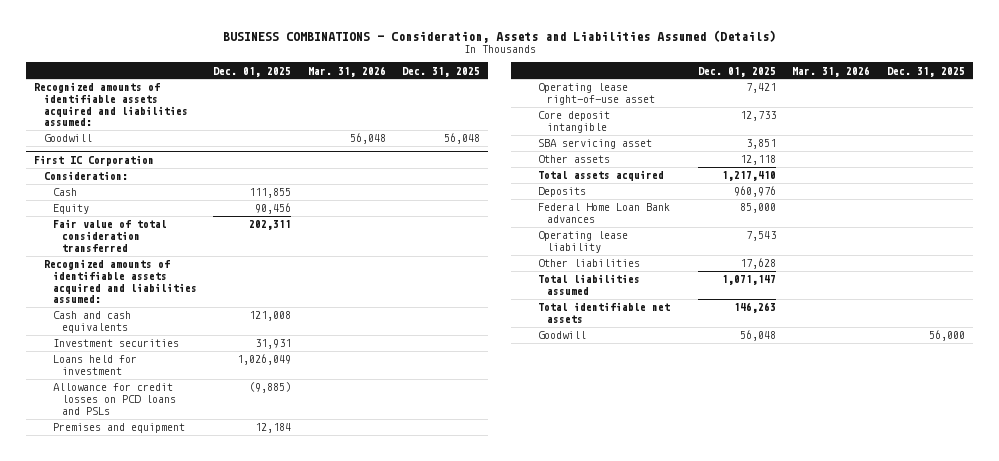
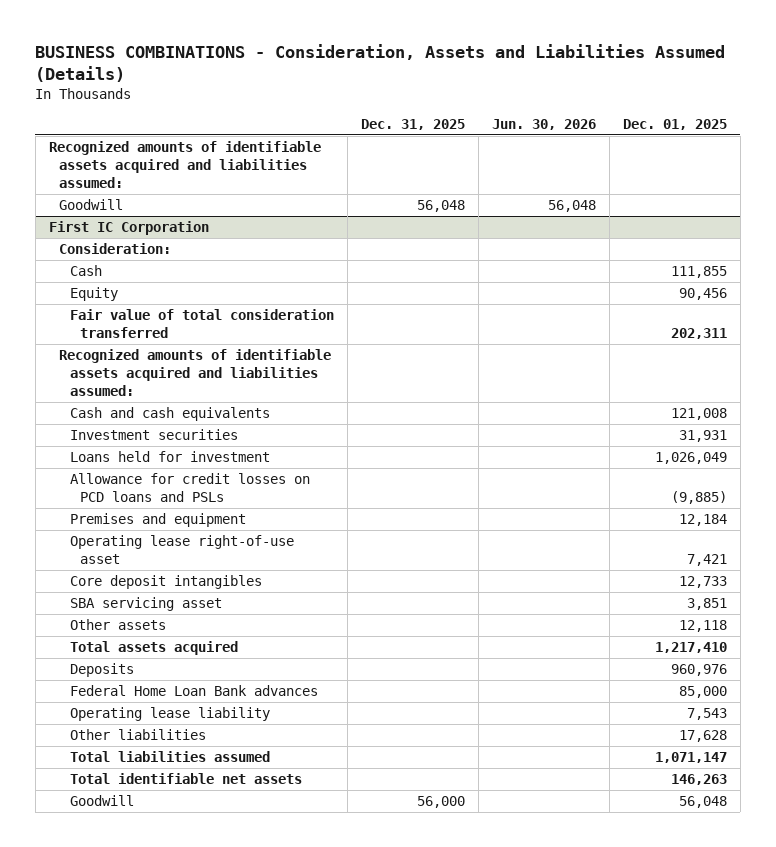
[307,65,386,77] Mar. 31, 2026 -> none
none -> [491,119,596,131] Jun. 30, 2026
[537,111,610,134] Core deposit intangible -> [69,575,262,590] Core deposit intangibles

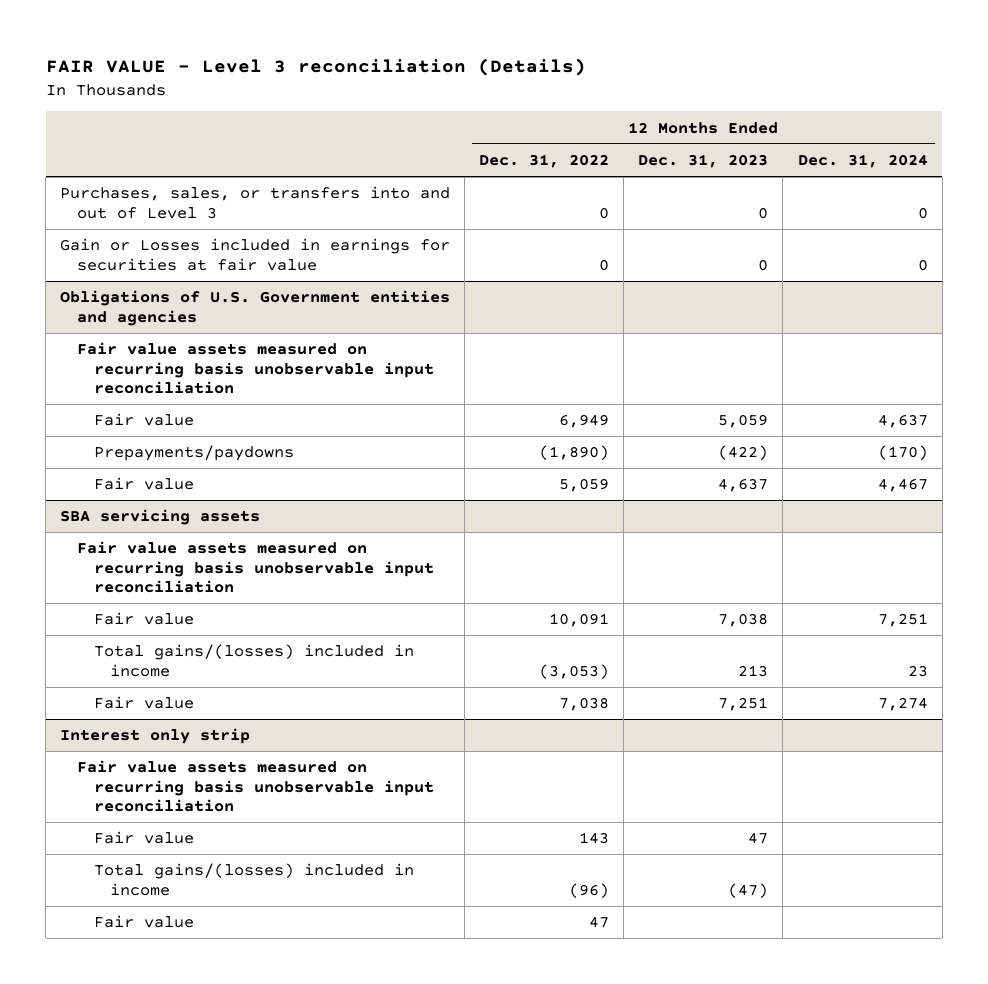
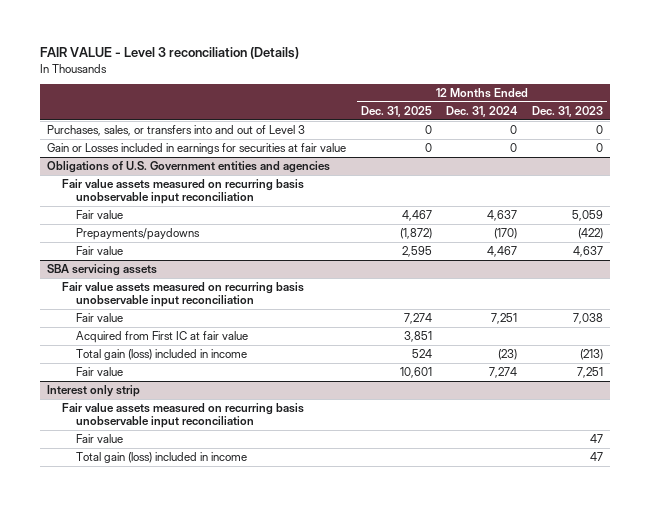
[479,154,610,169] Dec. 31, 2022 -> none
none -> [360,105,432,117] Dec. 31, 2025
none -> [76,331,249,344] Acquired from First IC at fair value
[93,644,414,677] Total gains/(losses) included in income -> [76,349,248,361] Total gain (loss) included in income
[738,664,769,677] 213 -> [580,349,604,361] (213)
[907,664,928,677] 23 -> [498,349,518,361] (23)
[93,915,194,929] Fair value -> none
[93,863,414,896] Total gains/(losses) included in income -> [76,452,248,464] Total gain (loss) included in income
[728,882,769,898] (47) -> [590,452,604,462] 47

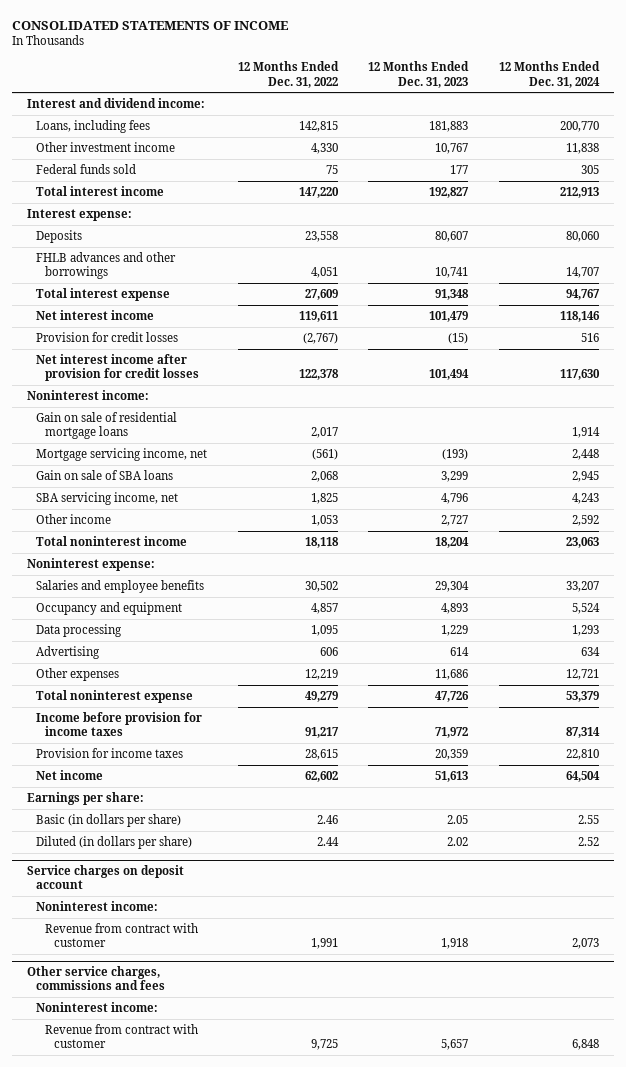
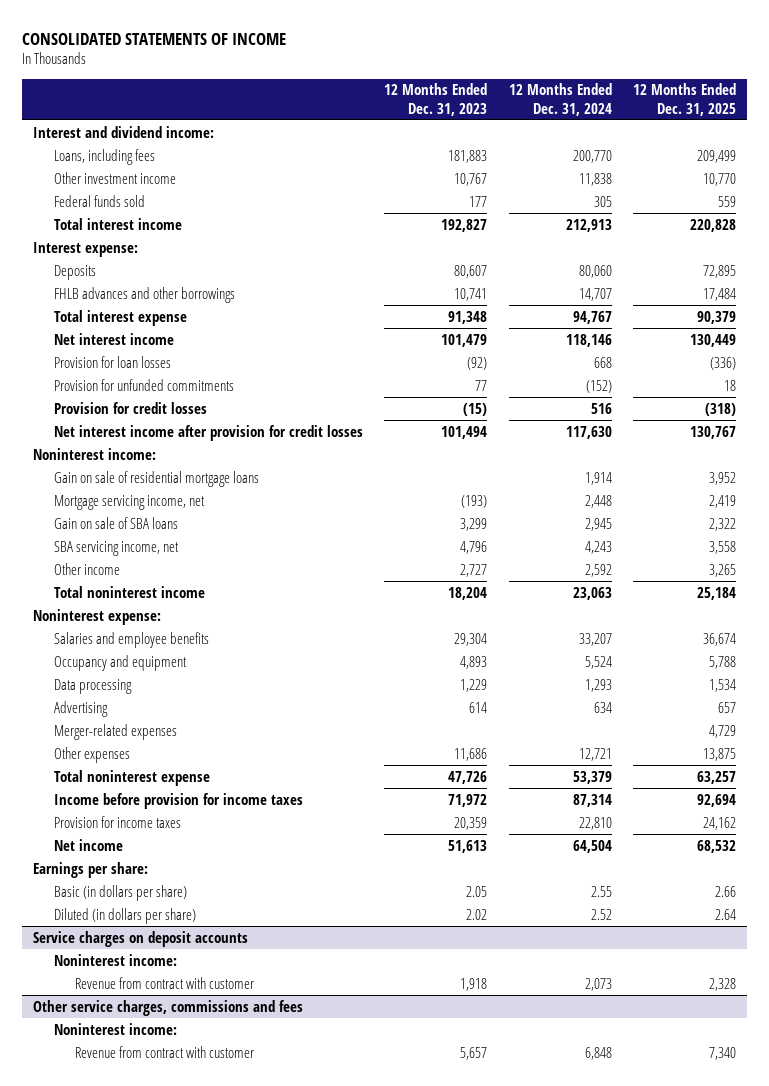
[237,61,339,88] 12 Months Ended Dec. 31, 2022 -> none
none -> [633,83,737,116] 12 Months Ended Dec. 31, 2025
none -> [54,355,172,368] Provision for loan losses
none -> [54,378,235,391] Provision for unfunded commitments
none -> [54,723,178,740] Merger-related expenses
[27,864,185,890] Service charges on deposit account -> [33,930,249,947] Service charges on deposit accounts

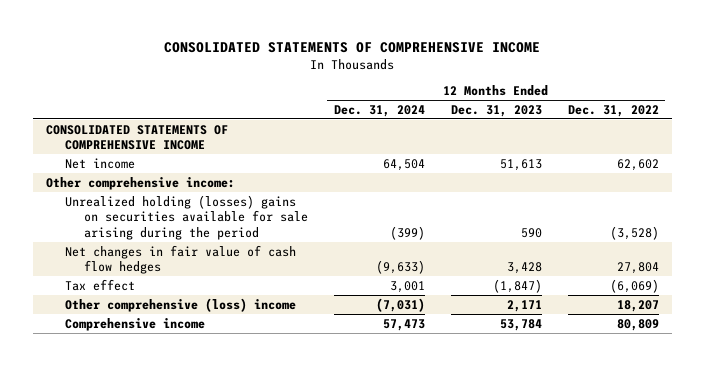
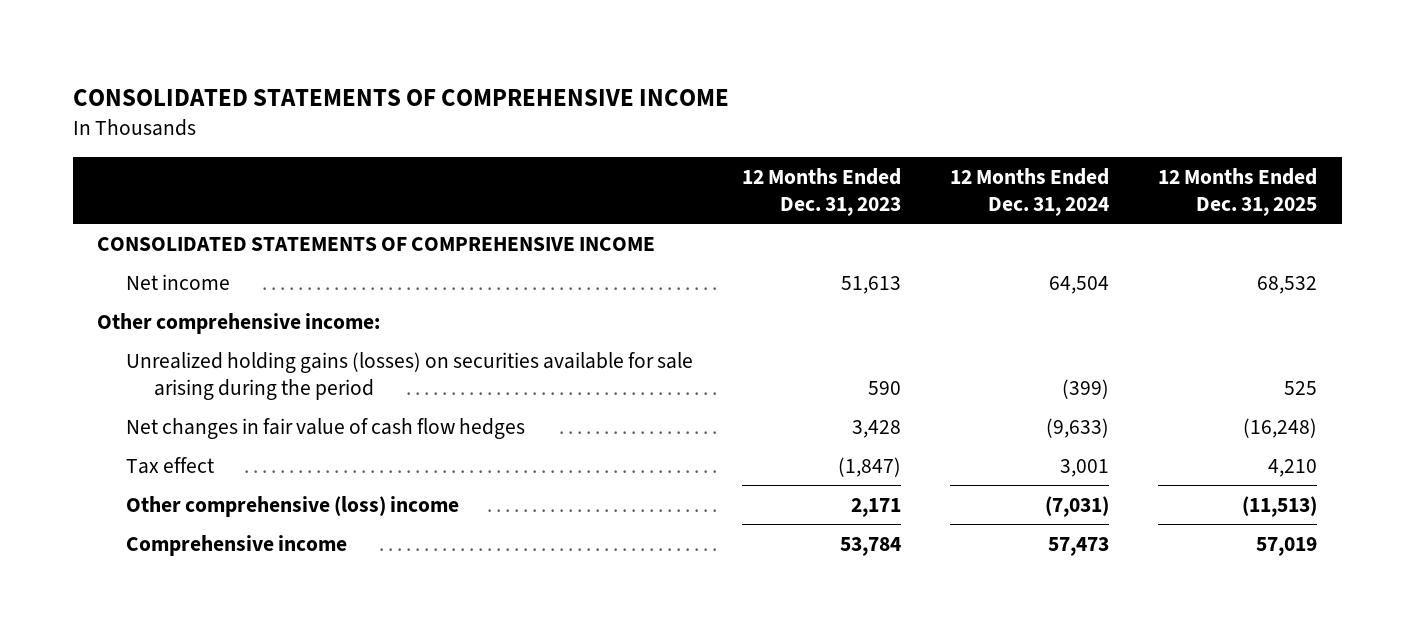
[567,104,659,117] Dec. 31, 2022 -> none
none -> [1158,167,1318,216] 12 Months Ended Dec. 31, 2025
[65,194,309,240] Unrealized holding (losses) gains on securities available for sale arising during the period -> [125,351,693,400] Unrealized holding gains (losses) on securities available for sale arising during the period

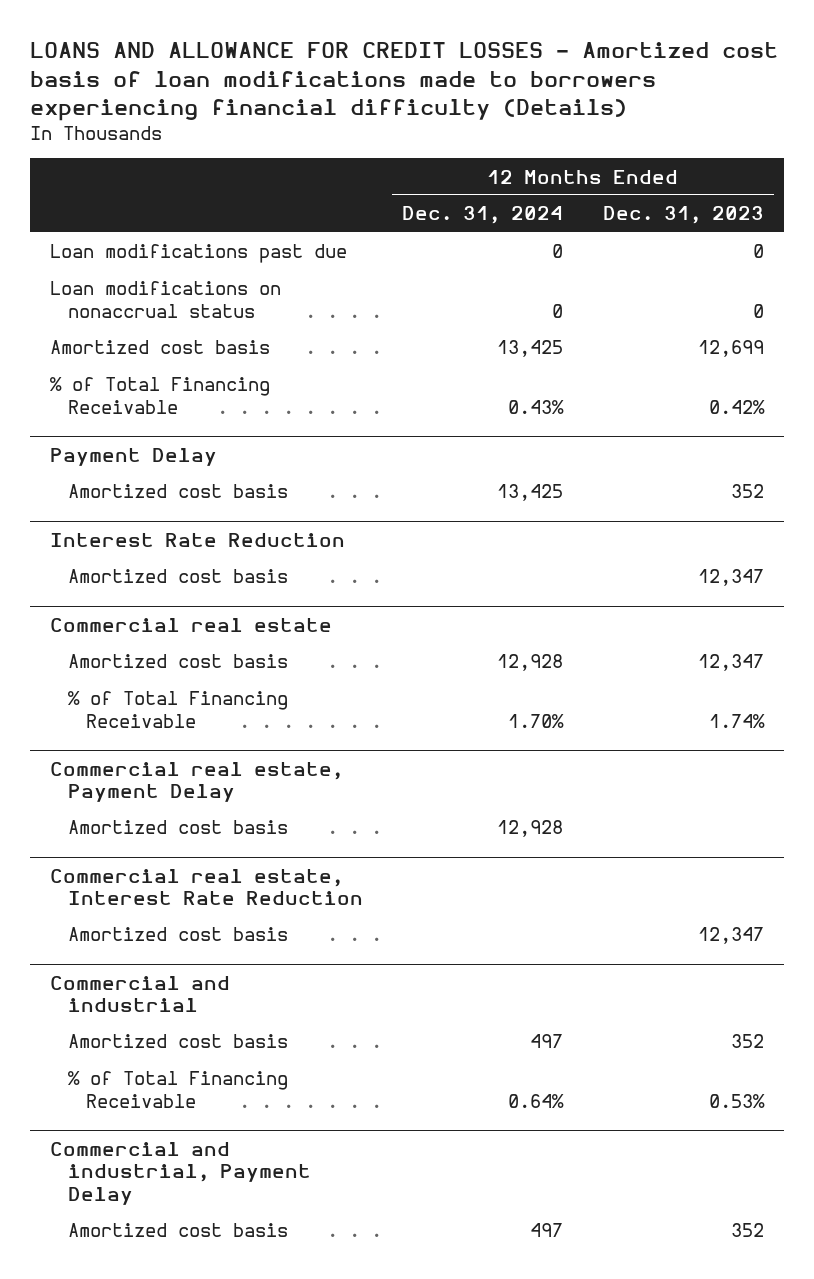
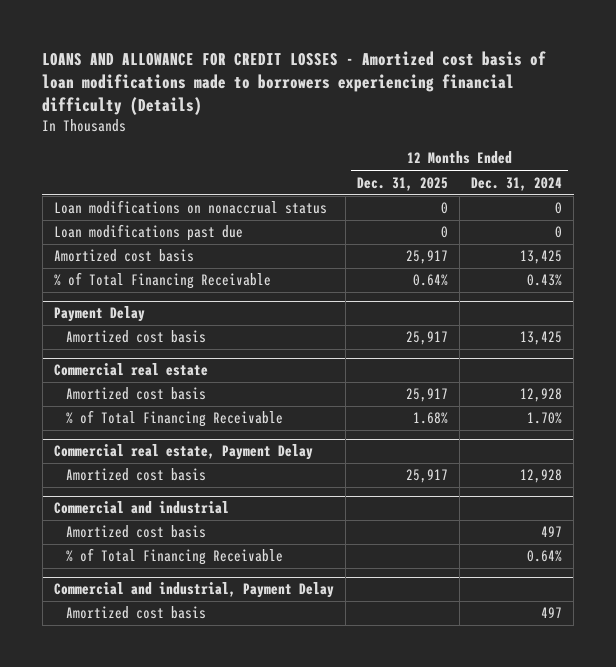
[603,206,765,225] Dec. 31, 2023 -> none
none -> [357,176,449,191] Dec. 31, 2025
[49,244,347,264] Loan modifications past due -> [53,224,243,242] Loan modifications past due
[49,532,345,547] Interest Rate Reduction -> none
[67,569,288,584] Amortized cost basis -> none
[49,868,363,906] Commercial real estate, Interest Rate Reduction -> none
[67,927,288,942] Amortized cost basis -> none

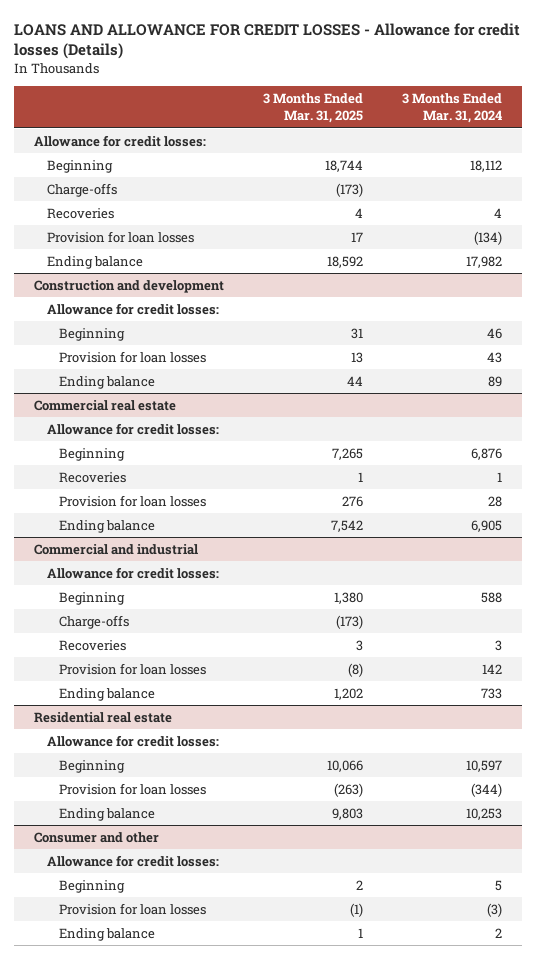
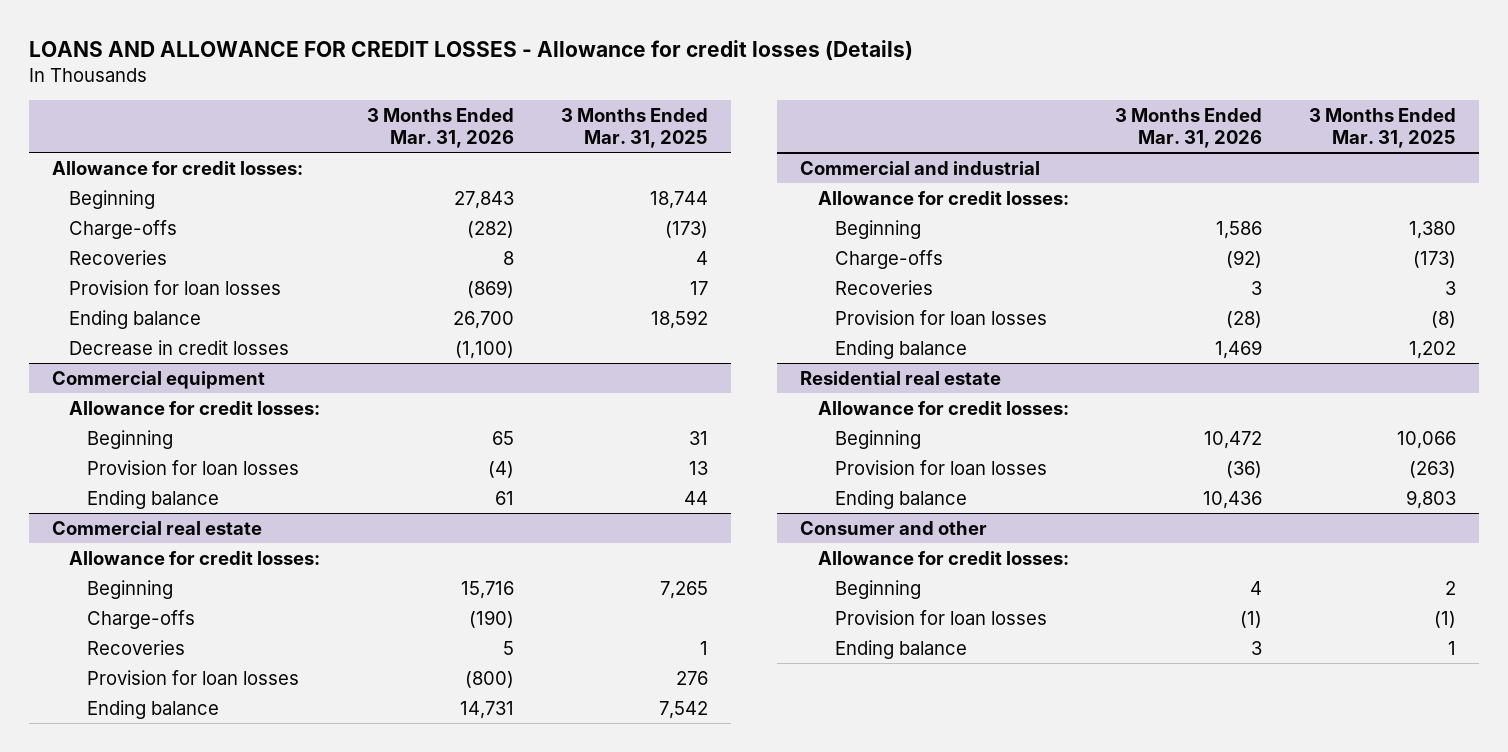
[402,93,503,124] 3 Months Ended Mar. 31, 2024 -> none
none -> [366,107,514,149] 3 Months Ended Mar. 31, 2026
none -> [69,339,290,355] Decrease in credit losses
[33,279,224,293] Construction and development -> [51,370,265,389] Commercial equipment
none -> [86,609,195,629] Charge-offs

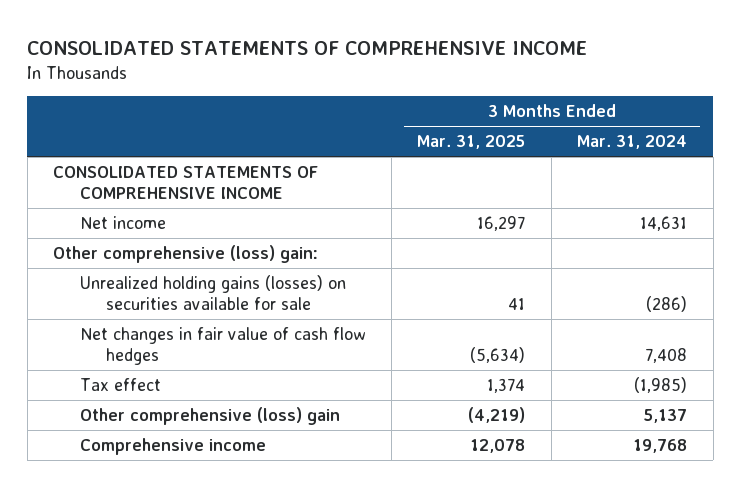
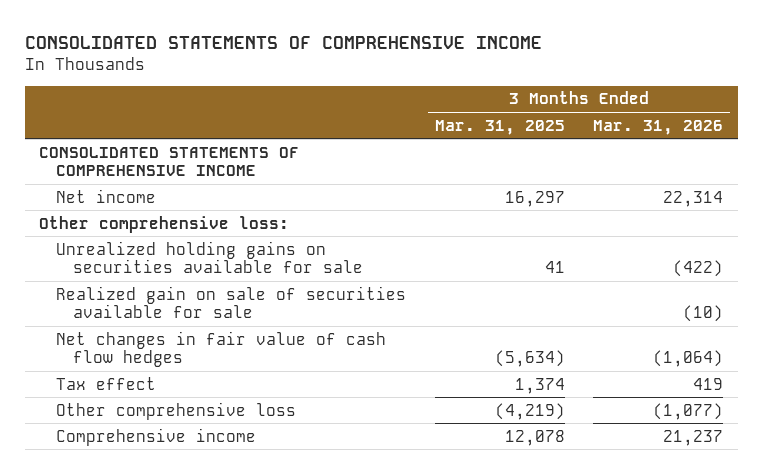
[577,135,688,150] Mar. 31, 2024 -> none
none -> [593,119,724,135] Mar. 31, 2026
[53,244,319,263] Other comprehensive (loss) gain: -> [39,215,290,233] Other comprehensive loss:
[79,274,346,311] Unrealized holding gains (losses) on securities available for sale -> [56,240,363,273] Unrealized holding gains on securities available for sale
none -> [56,285,407,318] Realized gain on sale of securities available for sale
[79,406,340,425] Other comprehensive (loss) gain -> [56,401,297,420] Other comprehensive loss

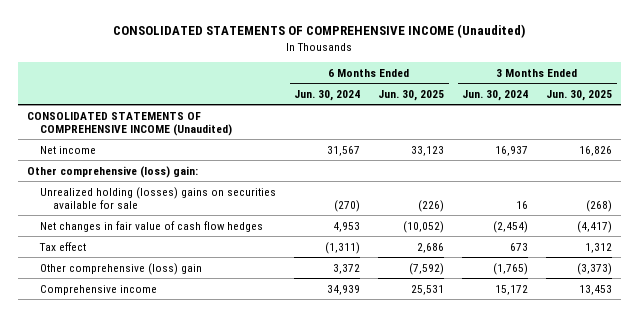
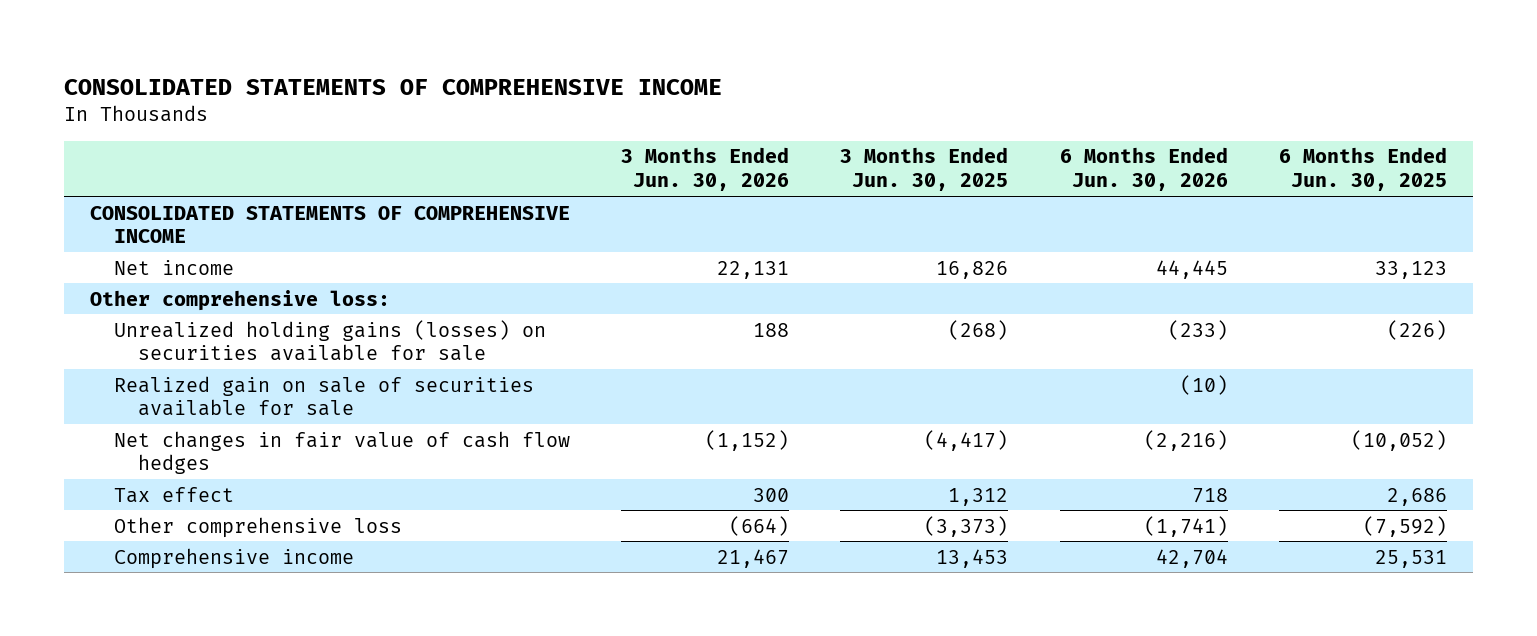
[113,24,526,39] CONSOLIDATED STATEMENTS OF COMPREHENSIVE INCOME (Unaudited) -> [63,78,722,95] CONSOLIDATED STATEMENTS OF COMPREHENSIVE INCOME
[294,90,361,102] Jun. 30, 2024 -> none
[462,90,529,102] Jun. 30, 2024 -> none
none -> [621,147,790,192] 3 Months Ended Jun. 30, 2026
none -> [1059,147,1228,192] 6 Months Ended Jun. 30, 2026
[26,111,233,137] CONSOLIDATED STATEMENTS OF COMPREHENSIVE INCOME (Unaudited) -> [89,205,570,244] CONSOLIDATED STATEMENTS OF COMPREHENSIVE INCOME
[26,165,198,178] Other comprehensive (loss) gain: -> [89,289,390,311] Other comprehensive loss:
[40,186,277,210] Unrealized holding (losses) gains on securities available for sale -> [113,319,546,362] Unrealized holding gains (losses) on securities available for sale
none -> [113,375,534,417] Realized gain on sale of securities available for sale
[40,262,203,275] Other comprehensive (loss) gain -> [113,516,402,538] Other comprehensive loss

